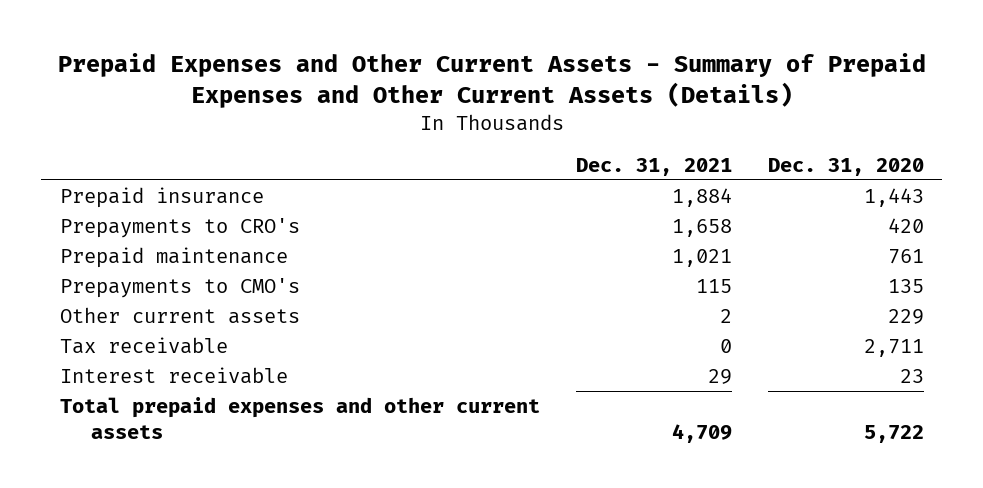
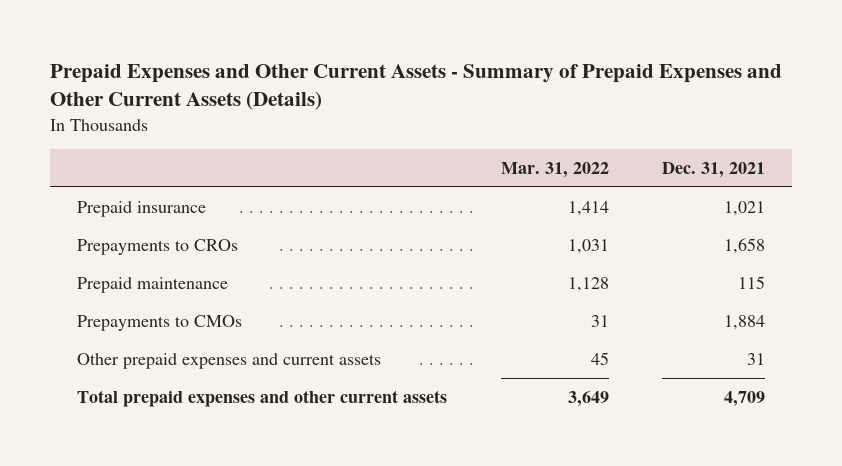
[767,157,924,176] Dec. 31, 2020 -> none
none -> [500,162,609,179] Mar. 31, 2022
[59,337,228,355] Tax receivable -> none
[59,367,288,385] Interest receivable -> none
[671,188,732,208] 1,884 -> [724,200,766,216] 1,021
[59,218,300,239] Prepayments to CRO's -> [76,238,238,255] Prepayments to CROs
[671,249,732,268] 1,021 -> [738,275,766,289] 115
[59,278,300,299] Prepayments to CMO's -> [76,314,242,331] Prepayments to CMOs
[695,279,732,294] 115 -> [724,314,766,330] 1,884
[59,307,300,325] Other current assets -> [76,352,381,369] Other prepaid expenses and current assets
[719,309,732,324] 2 -> [747,352,766,365] 31

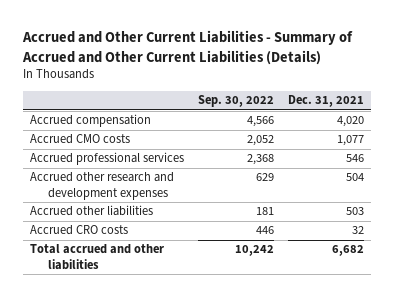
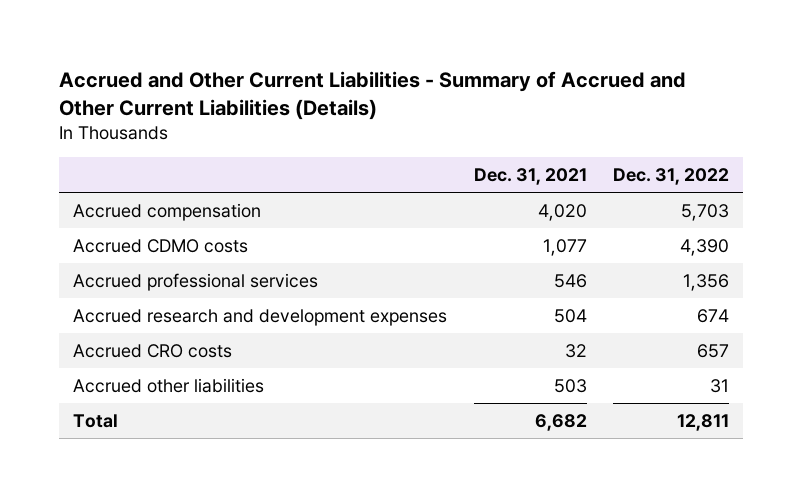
[197,95,274,108] Sep. 30, 2022 -> none
none -> [613,168,730,186] Dec. 31, 2022
[29,134,130,145] Accrued CMO costs -> [72,238,248,253] Accrued CDMO costs
[29,172,174,200] Accrued other research and development expenses -> [72,308,447,326] Accrued research and development expenses
[29,205,153,217] Accrued other liabilities -> [72,377,264,393] Accrued other liabilities
[29,244,164,270] Total accrued and other liabilities -> [72,413,118,428] Total

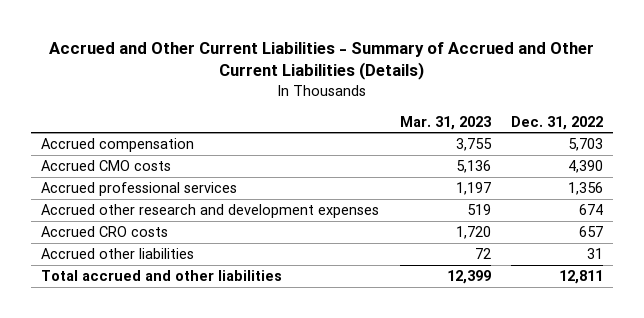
[473,168,587,186] Dec. 31, 2021 -> none
none -> [399,115,491,130] Mar. 31, 2023
[72,238,248,253] Accrued CDMO costs -> [41,160,172,172] Accrued CMO costs
[72,308,447,326] Accrued research and development expenses -> [41,204,380,219] Accrued other research and development expenses
[72,413,118,428] Total -> [41,270,283,282] Total accrued and other liabilities

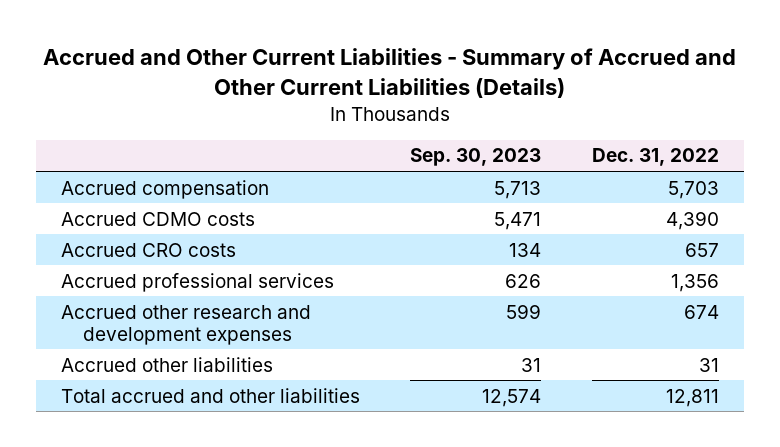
[399,115,491,130] Mar. 31, 2023 -> none
none -> [410,148,542,167] Sep. 30, 2023
[41,160,172,172] Accrued CMO costs -> [60,211,255,226] Accrued CDMO costs
[41,226,169,238] Accrued CRO costs -> [60,242,236,257] Accrued CRO costs

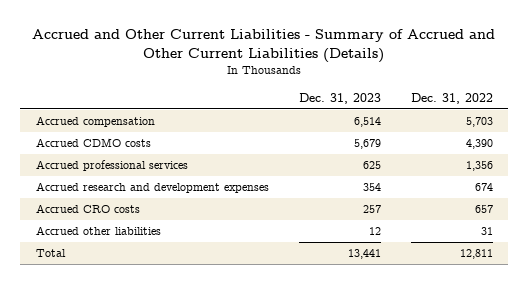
[410,148,542,167] Sep. 30, 2023 -> none
none -> [298,92,381,104] Dec. 31, 2023
[60,304,311,345] Accrued other research and development expenses -> [35,182,269,194] Accrued research and development expenses
[60,242,236,257] Accrued CRO costs -> [35,204,140,214] Accrued CRO costs
[60,387,360,403] Total accrued and other liabilities -> [35,249,66,258] Total

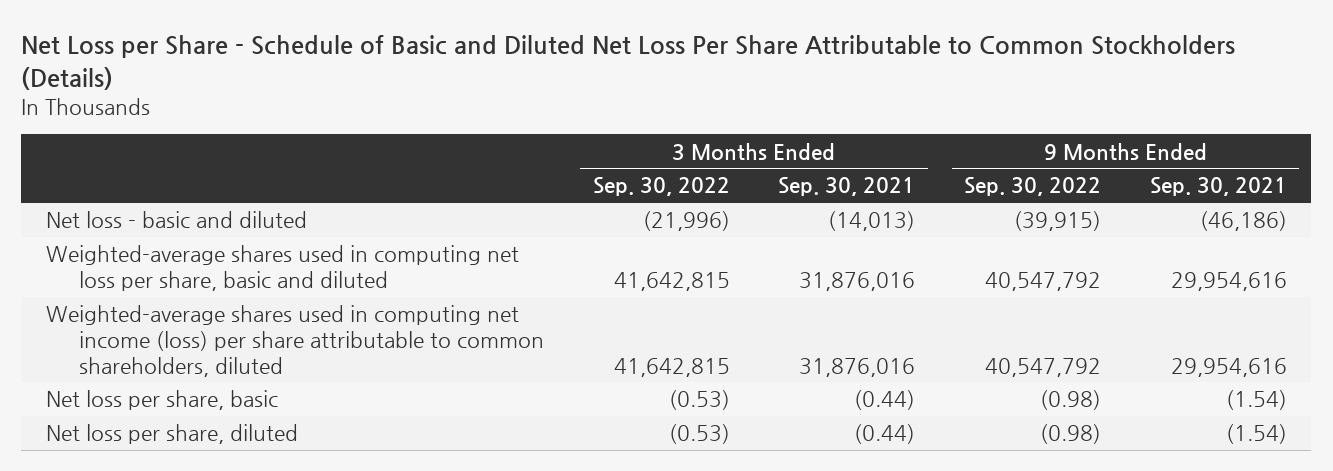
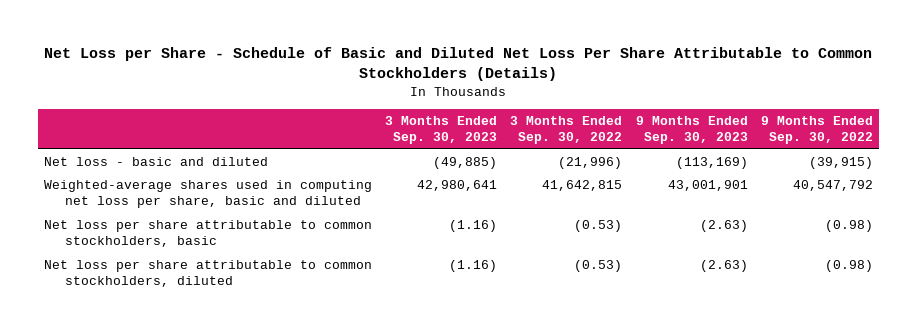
[778,177,916,197] Sep. 30, 2021 -> none
[1149,177,1287,197] Sep. 30, 2021 -> none
none -> [385,115,498,145] 3 Months Ended Sep. 30, 2023
none -> [635,115,748,145] 9 Months Ended Sep. 30, 2023
[45,305,544,377] Weighted-average shares used in computing net income (loss) per share attributable to common shareholders, diluted -> none
[45,390,278,411] Net loss per share, basic -> [44,219,373,248] Net loss per share attributable to common stockholders, basic
[45,424,298,445] Net loss per share, diluted -> [44,259,373,288] Net loss per share attributable to common stockholders, diluted

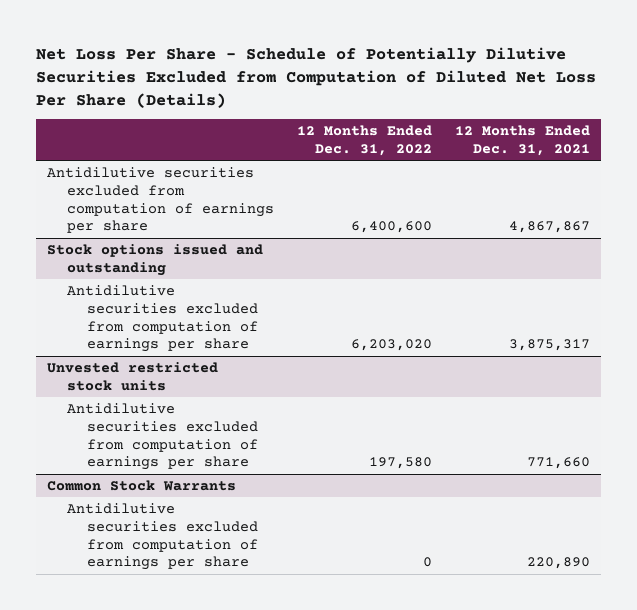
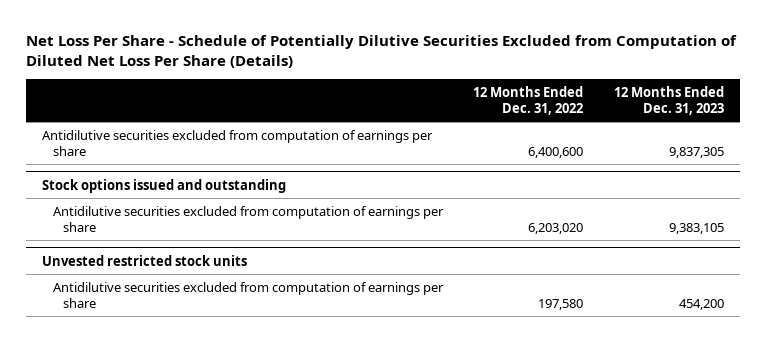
[454,125,590,157] 12 Months Ended Dec. 31, 2021 -> none
none -> [614,85,725,115] 12 Months Ended Dec. 31, 2023
[46,479,236,491] Common Stock Warrants -> none
[67,502,259,571] Antidilutive securities excluded from computation of earnings per share -> none

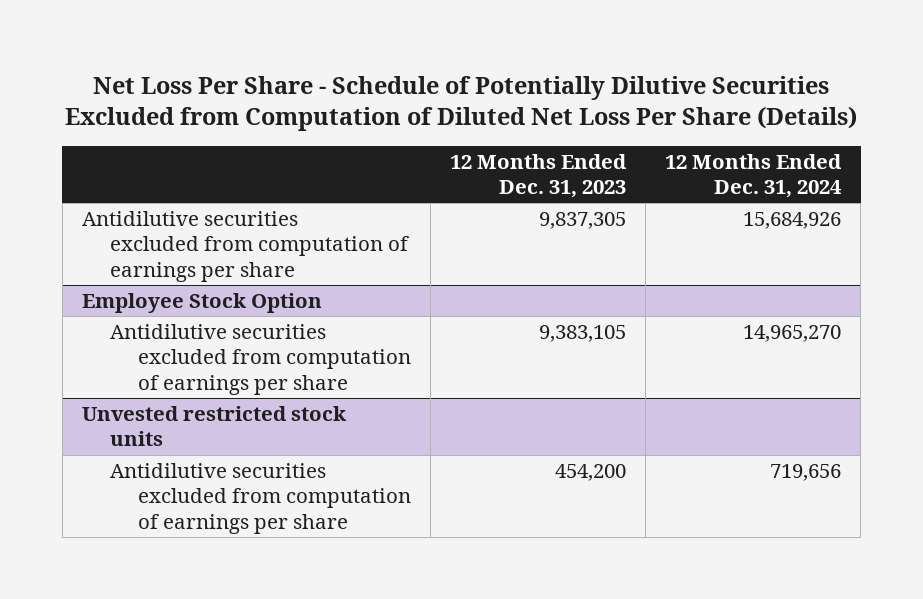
[473,85,584,115] 12 Months Ended Dec. 31, 2022 -> none
none -> [665,153,843,198] 12 Months Ended Dec. 31, 2024
[41,178,286,193] Stock options issued and outstanding -> [81,292,322,313] Employee Stock Option

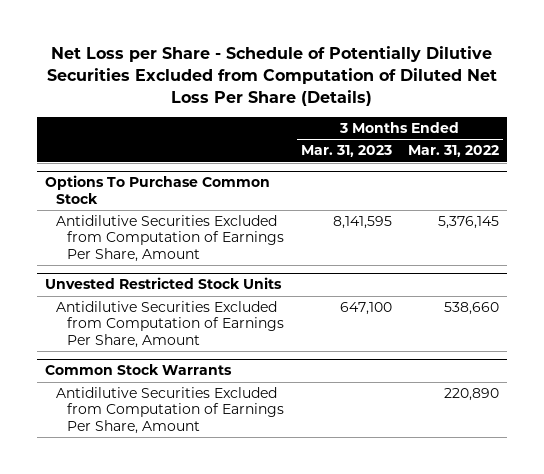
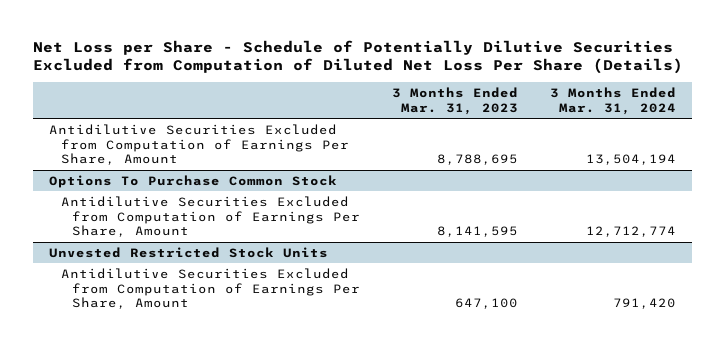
[408,145,500,158] Mar. 31, 2022 -> none
none -> [550,87,677,115] 3 Months Ended Mar. 31, 2024
none -> [48,123,349,166] Antidilutive Securities Excluded from Computation of Earnings Per Share, Amount
[45,364,233,376] Common Stock Warrants -> none
[56,387,285,434] Antidilutive Securities Excluded from Computation of Earnings Per Share, Amount -> none

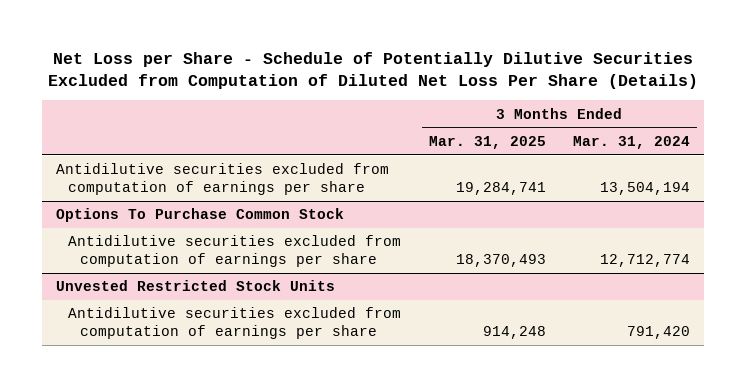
[392,87,519,115] 3 Months Ended Mar. 31, 2023 -> none
none -> [428,135,546,149] Mar. 31, 2025
[48,123,349,166] Antidilutive Securities Excluded from Computation of Earnings Per Share, Amount -> [55,163,389,196] Antidilutive securities excluded from computation of earnings per share
[60,195,361,238] Antidilutive Securities Excluded from Computation of Earnings Per Share, Amount -> [67,235,401,268] Antidilutive securities excluded from computation of earnings per share
[60,267,361,310] Antidilutive Securities Excluded from Computation of Earnings Per Share, Amount -> [67,307,401,340] Antidilutive securities excluded from computation of earnings per share

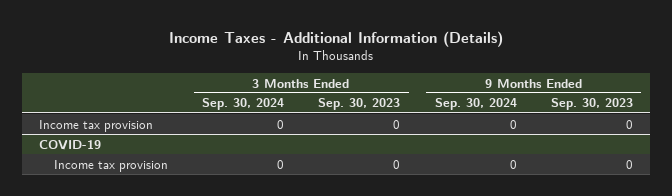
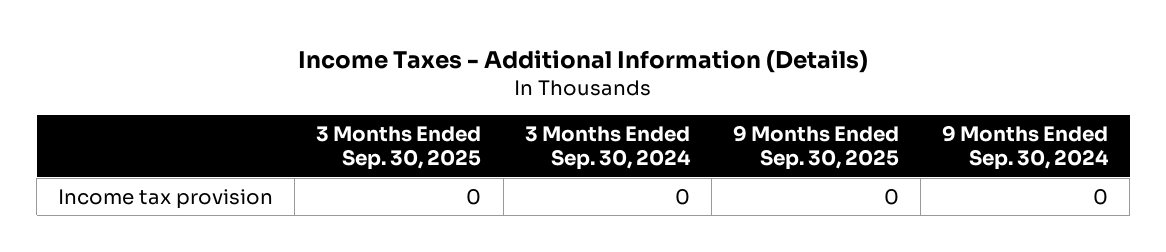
[318,98,401,111] Sep. 30, 2023 -> none
[550,98,633,111] Sep. 30, 2023 -> none
none -> [316,125,482,171] 3 Months Ended Sep. 30, 2025
none -> [732,124,899,171] 9 Months Ended Sep. 30, 2025
[39,139,102,150] COVID-19 -> none
[53,159,168,172] Income tax provision -> none

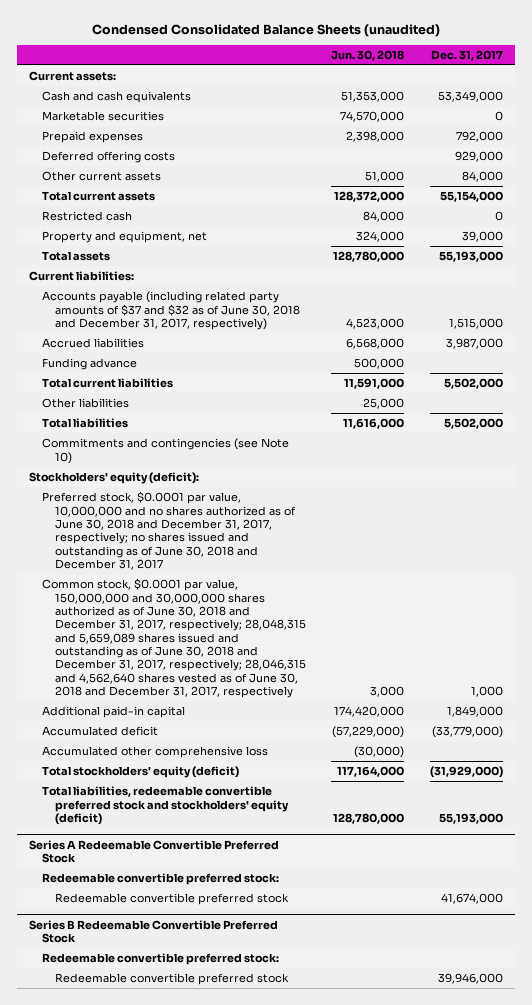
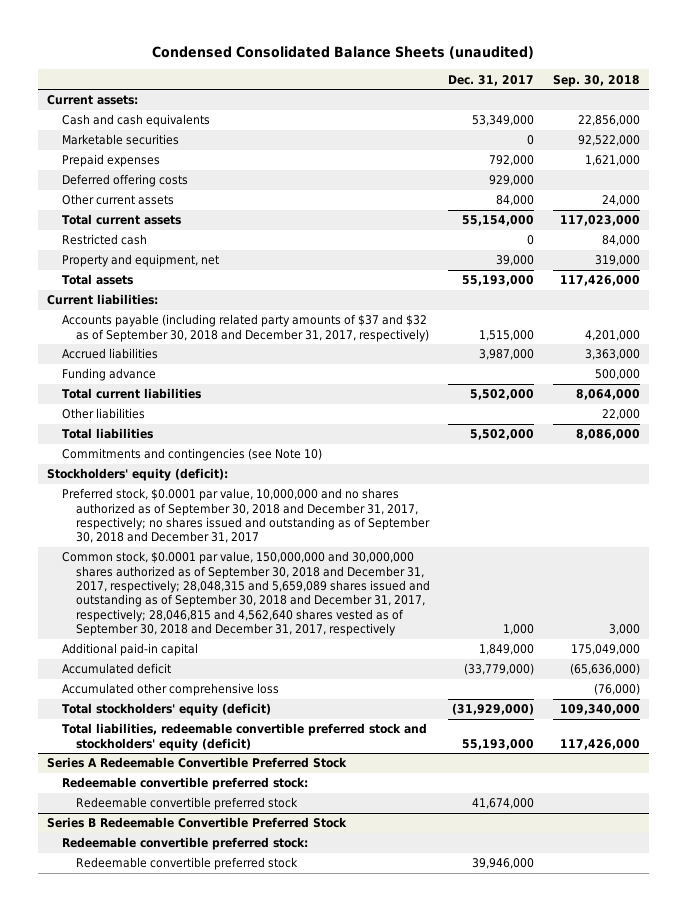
[331,49,405,61] Jun. 30, 2018 -> none
none -> [552,74,640,87] Sep. 30, 2018
[42,291,300,330] Accounts payable (including related party amounts of $37 and $32 as of June 30, 2018 and December 31, 2017, respectively) -> [61,314,430,342] Accounts payable (including related party amounts of $37 and $32 as of September 30, 2018 and December 31, 2017, respectively)
[42,491,296,570] Preferred stock, $0.0001 par value, 10,000,000 and no shares authorized as of June 30, 2018 and December 31, 2017, respectively; no shares issued and outstanding as of June 30, 2018 and December 31, 2017 -> [61,488,431,544] Preferred stock, $0.0001 par value, 10,000,000 and no shares authorized as of September 30, 2018 and December 31, 2017, respectively; no shares issued and outstanding as of September 30, 2018 and December 31, 2017
[42,578,306,698] Common stock, $0.0001 par value, 150,000,000 and 30,000,000 shares authorized as of June 30, 2018 and December 31, 2017, respectively; 28,048,315 and 5,659,089 shares issued and outstanding as of June 30, 2018 and December 31, 2017, respectively; 28,046,315 and 4,562,640 shares vested as of June 30, 2018 and December 31, 2017, respectively -> [61,551,431,637] Common stock, $0.0001 par value, 150,000,000 and 30,000,000 shares authorized as of September 30, 2018 and December 31, 2017, respectively; 28,048,315 and 5,659,089 shares issued and outstanding as of September 30, 2018 and December 31, 2017, respectively; 28,046,815 and 4,562,640 shares vested as of September 30, 2018 and December 31, 2017, respectively

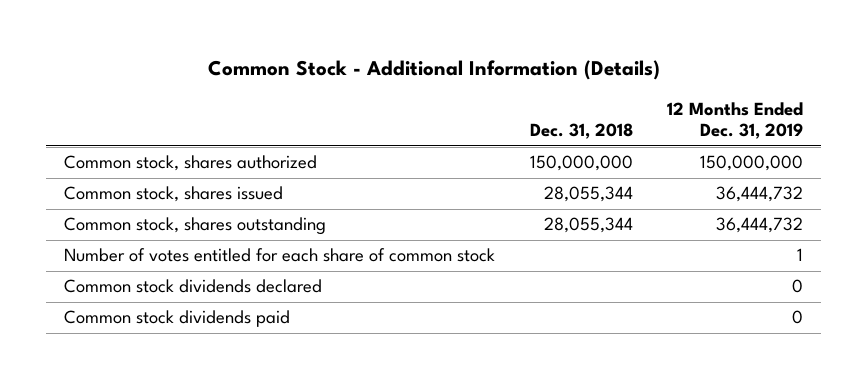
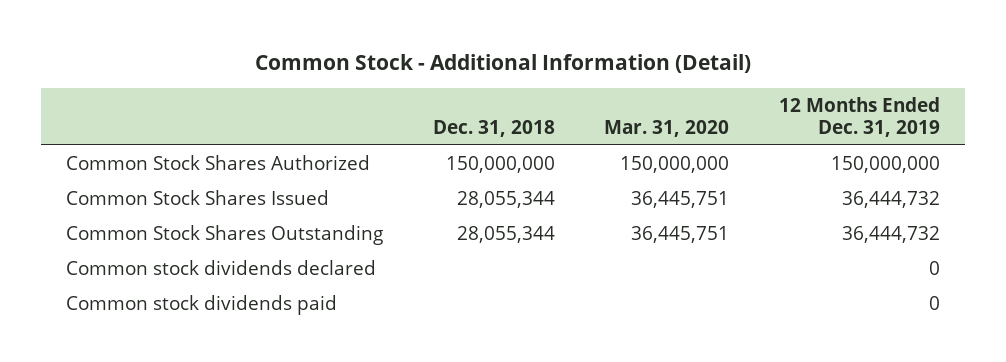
[207,59,660,80] Common Stock - Additional Information (Details) -> [254,53,751,73] Common Stock - Additional Information (Detail)
none -> [604,119,730,137] Mar. 31, 2020
[63,248,495,263] Number of votes entitled for each share of common stock -> none
[63,155,317,172] Common stock, shares authorized -> [65,155,370,171] Common Stock Shares Authorized
[63,186,283,203] Common stock, shares issued -> [65,190,329,206] Common Stock Shares Issued
[63,217,326,236] Common stock, shares outstanding -> [65,225,383,246] Common Stock Shares Outstanding

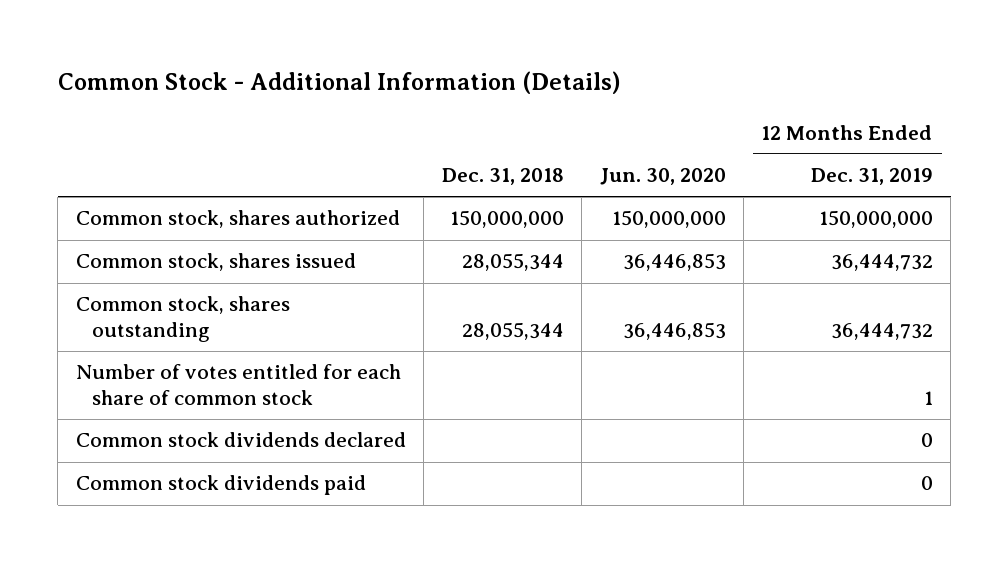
[254,53,751,73] Common Stock - Additional Information (Detail) -> [57,71,621,95] Common Stock - Additional Information (Details)
[604,119,730,137] Mar. 31, 2020 -> none
none -> [599,168,726,186] Jun. 30, 2020
[65,155,370,171] Common Stock Shares Authorized -> [75,210,400,229] Common stock, shares authorized
[65,190,329,206] Common Stock Shares Issued -> [75,253,356,272] Common stock, shares issued
[65,225,383,246] Common Stock Shares Outstanding -> [75,296,290,343] Common stock, shares outstanding
none -> [75,364,401,406] Number of votes entitled for each share of common stock

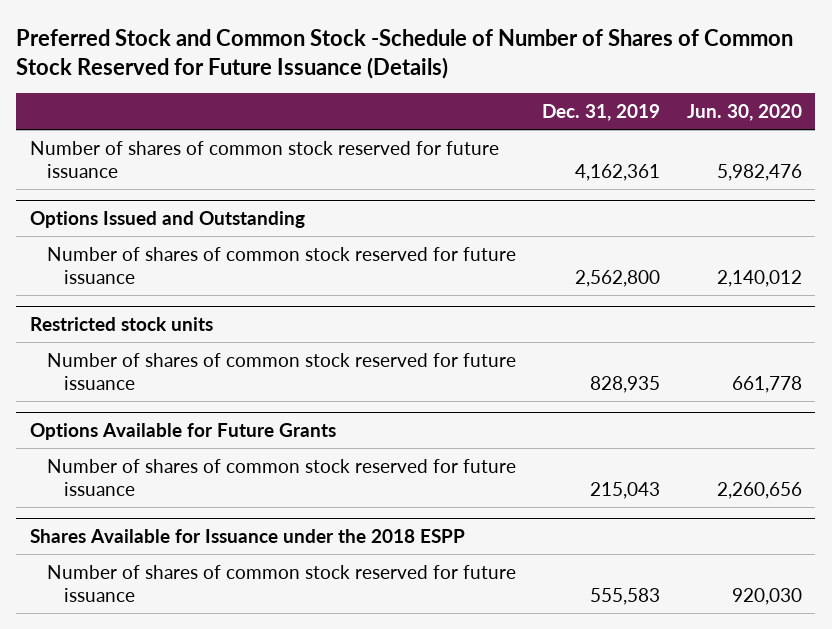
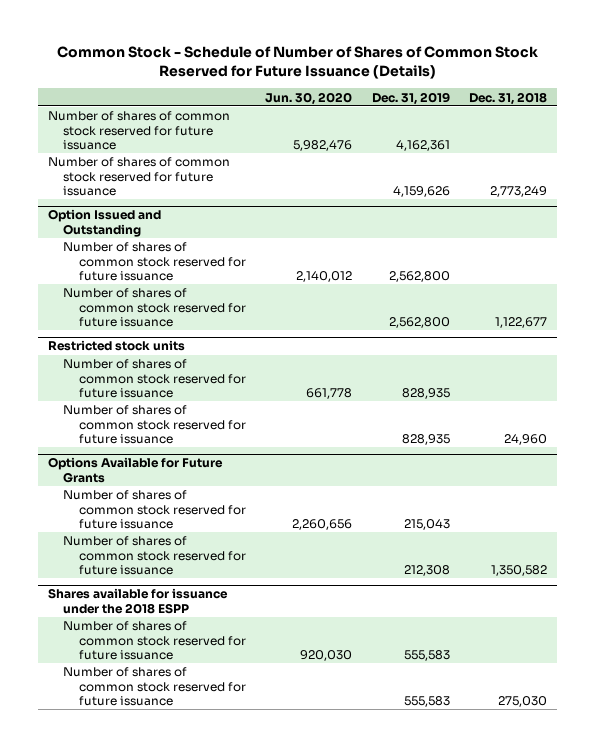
[16,28,794,79] Preferred Stock and Common Stock -Schedule of Number of Shares of Common Stock Reserved for Future Issuance (Details) -> [56,46,538,80] Common Stock - Schedule of Number of Shares of Common Stock Reserved for Future Issuance (Details)
none -> [469,91,548,105] Dec. 31, 2018
none -> [48,157,231,196] Number of shares of common stock reserved for future issuance
[29,211,305,229] Options Issued and Outstanding -> [48,209,162,237] Option Issued and Outstanding
none -> [63,288,246,327] Number of shares of common stock reserved for future issuance
none -> [63,405,246,444] Number of shares of common stock reserved for future issuance
none -> [63,536,246,575] Number of shares of common stock reserved for future issuance
[29,529,465,544] Shares Available for Issuance under the 2018 ESPP -> [48,588,229,614] Shares available for issuance under the 2018 ESPP
none -> [63,667,246,706] Number of shares of common stock reserved for future issuance

